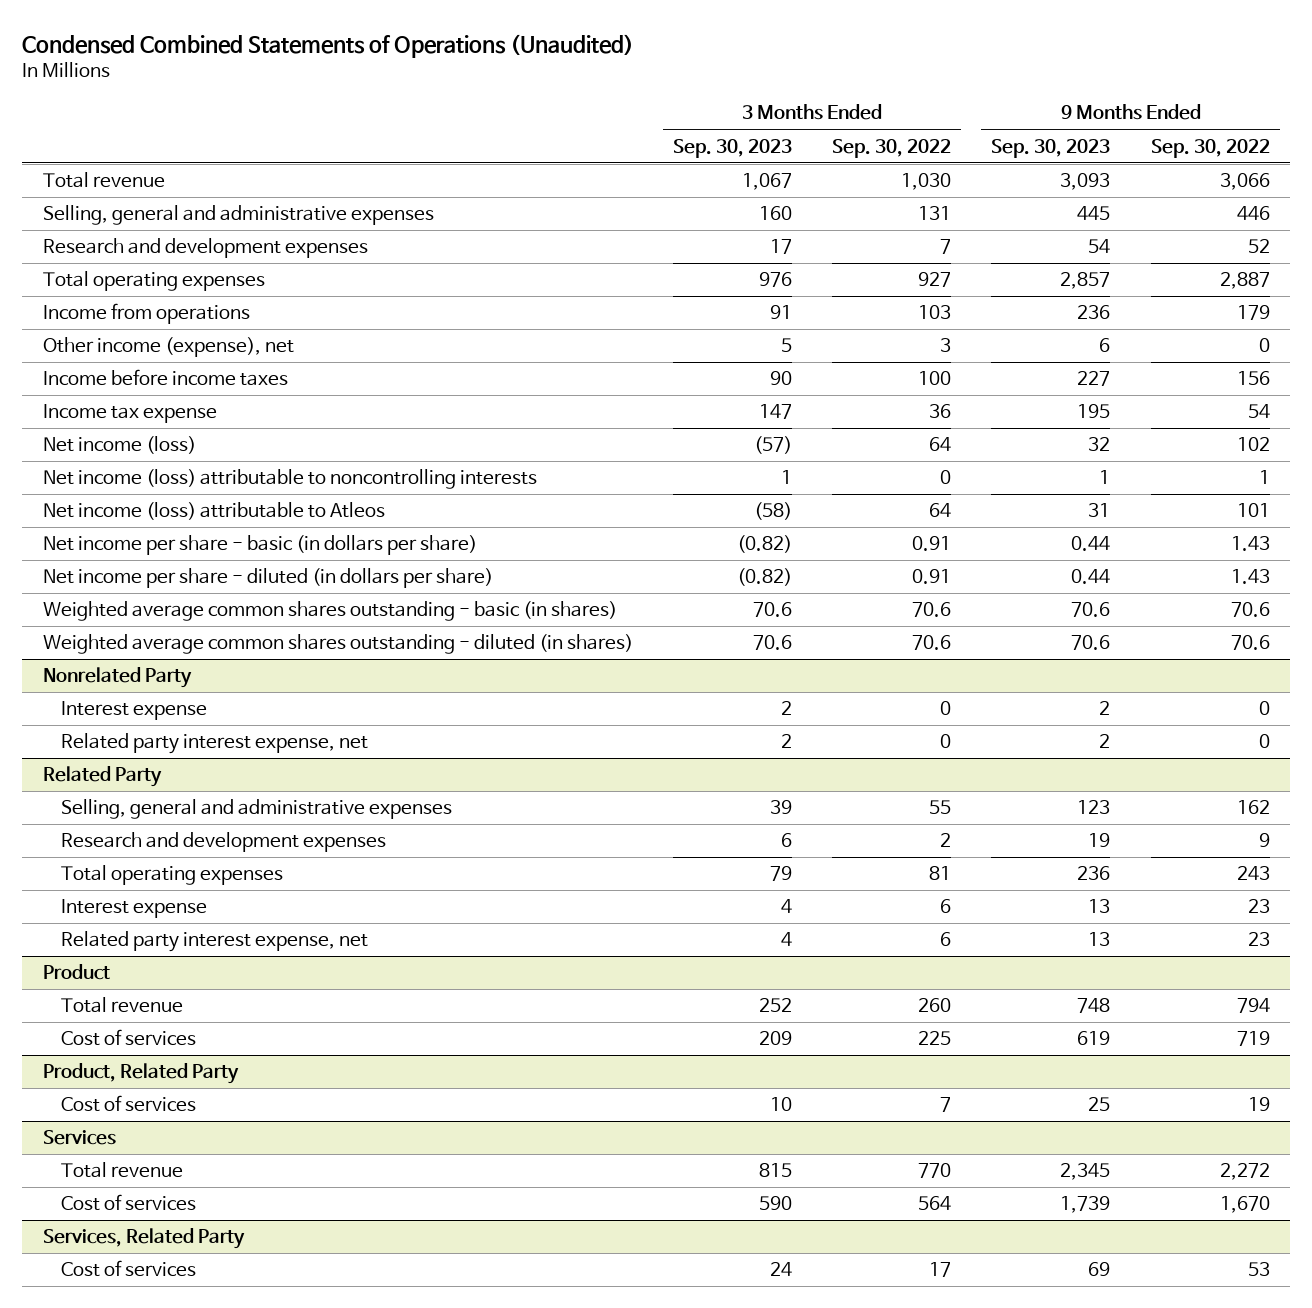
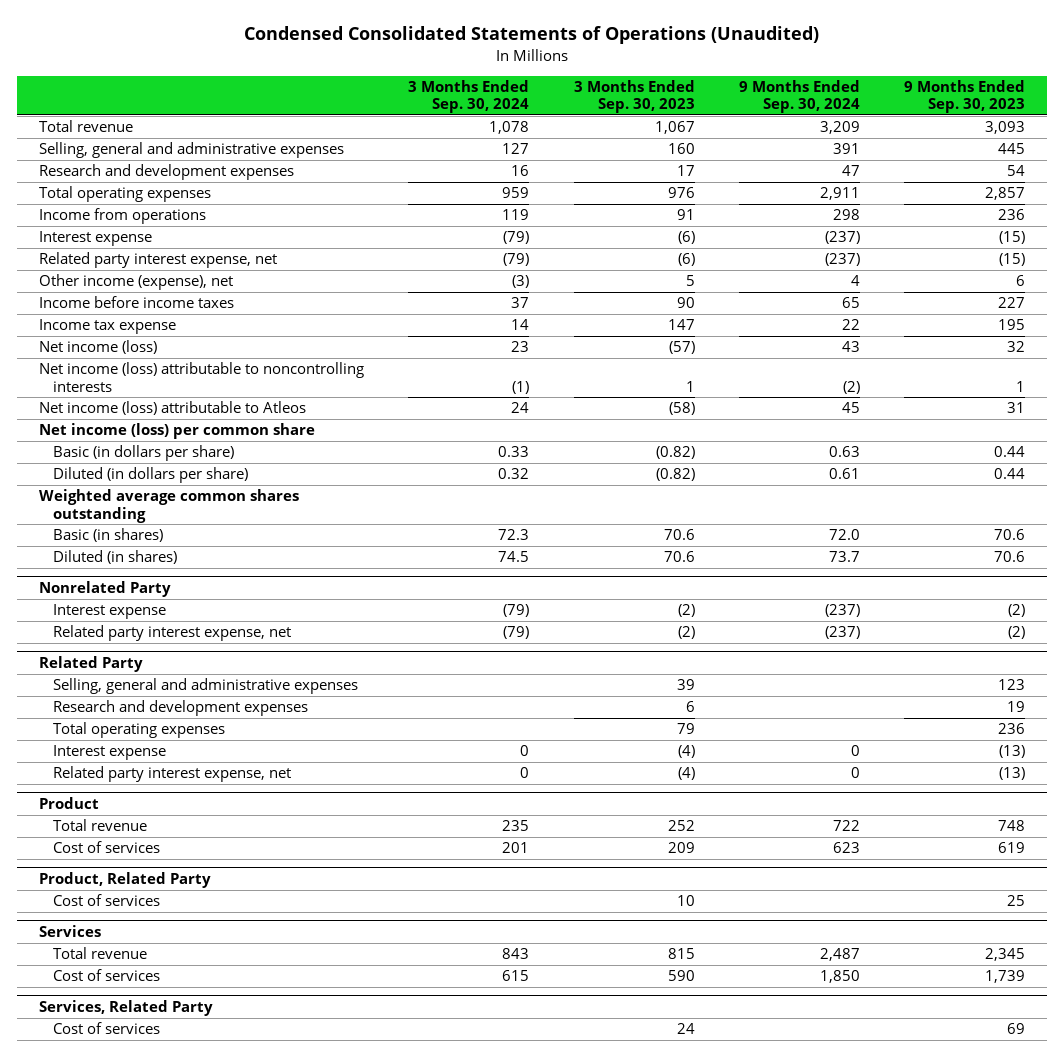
[22,33,635,58] Condensed Combined Statements of Operations (Unaudited) -> [244,26,820,45] Condensed Consolidated Statements of Operations (Unaudited)
[832,138,952,158] Sep. 30, 2022 -> none
[1150,138,1270,158] Sep. 30, 2022 -> none
none -> [408,79,530,114] 3 Months Ended Sep. 30, 2024
none -> [738,79,860,114] 9 Months Ended Sep. 30, 2024
none -> [39,231,153,247] Interest expense
none -> [39,252,278,269] Related party interest expense, net
none -> [39,423,316,440] Net income (loss) per common share
[42,535,477,556] Net income per share - basic (in dollars per share) -> [52,445,234,462] Basic (in dollars per share)
[42,568,493,589] Net income per share - diluted (in dollars per share) -> [52,467,248,484] Diluted (in dollars per share)
none -> [39,489,300,523] Weighted average common shares outstanding
[42,601,617,622] Weighted average common shares outstanding - basic (in shares) -> [52,528,163,543] Basic (in shares)
[42,634,633,655] Weighted average common shares outstanding - diluted (in shares) -> [52,550,177,565] Diluted (in shares)
[780,701,792,716] 2 -> [677,604,695,618] (2)
[1099,701,1111,716] 2 -> [1008,604,1026,618] (2)
[780,734,792,749] 2 -> [677,626,695,640] (2)
[1099,734,1111,749] 2 -> [1008,626,1026,640] (2)
[780,899,792,914] 4 -> [677,745,695,759] (4)
[1088,899,1111,914] 13 -> [999,745,1026,759] (13)
[780,932,792,947] 4 -> [677,767,695,781] (4)
[1088,932,1111,947] 13 -> [999,767,1026,781] (13)

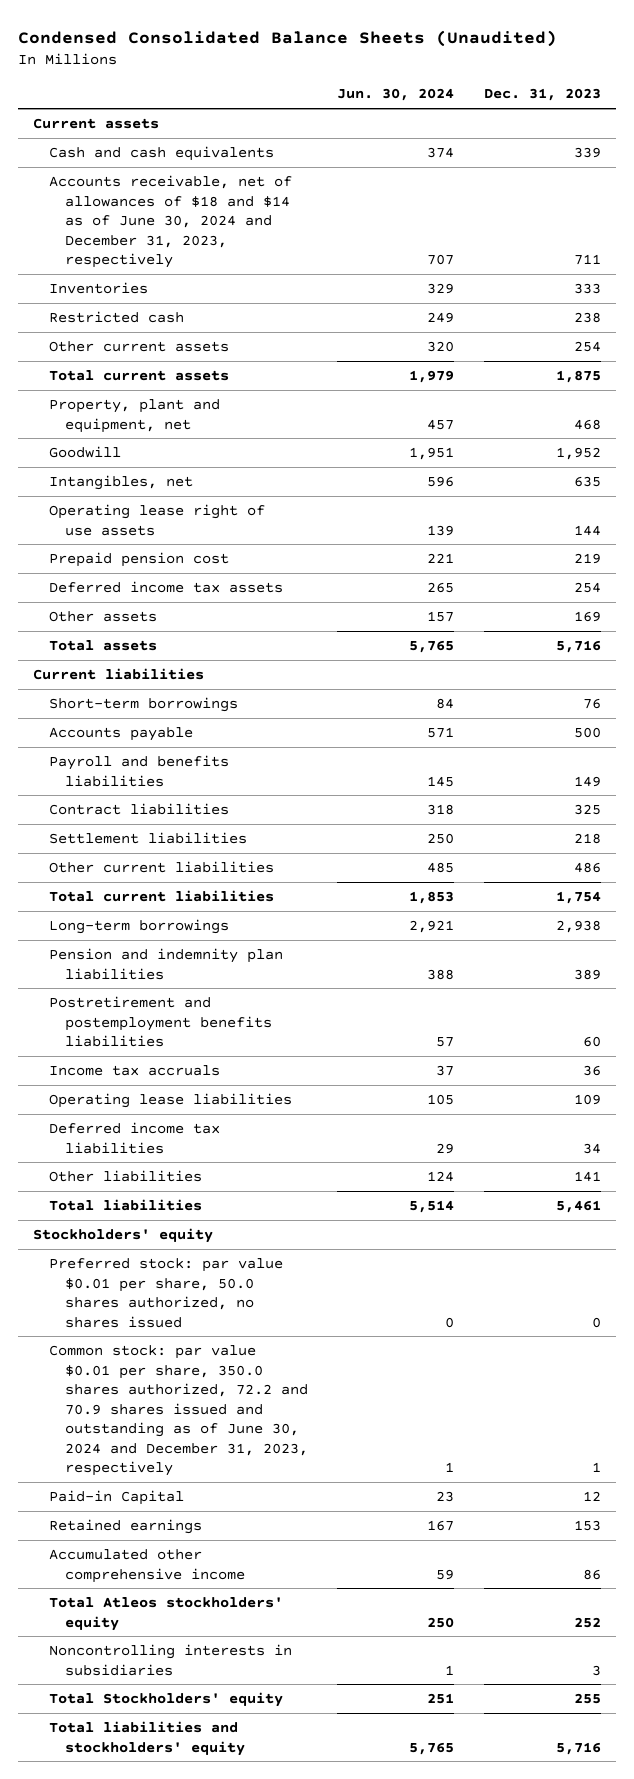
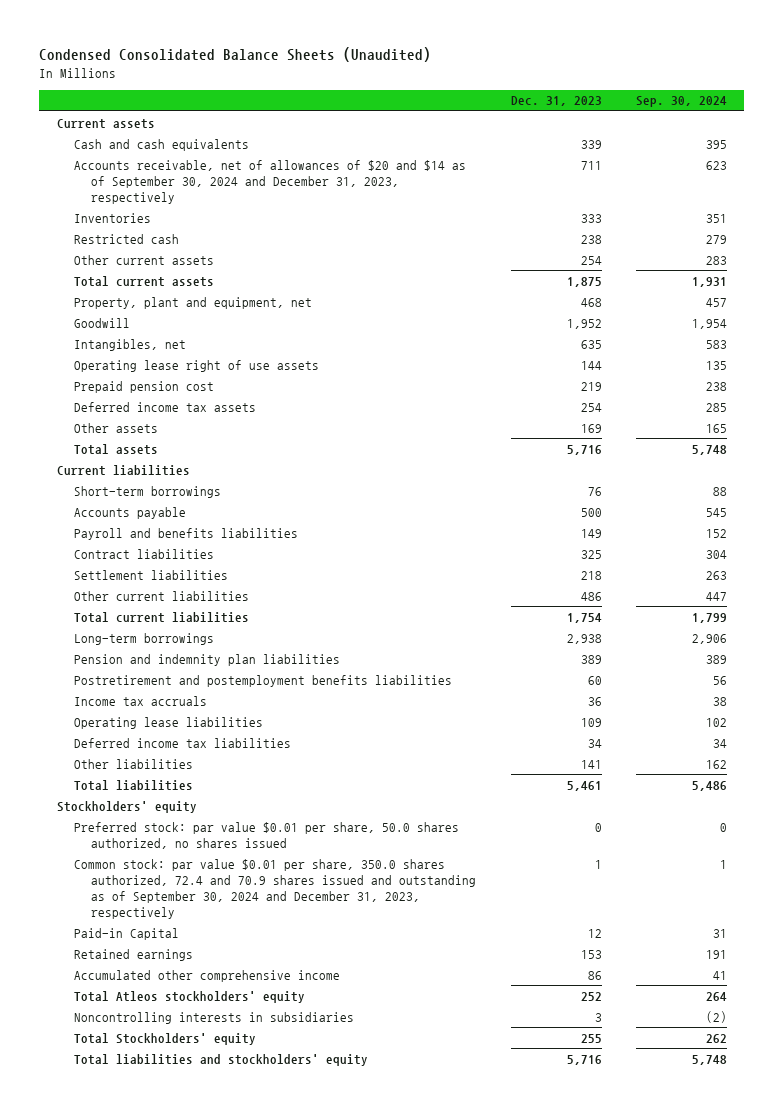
[337,88,455,102] Jun. 30, 2024 -> none
none -> [636,96,728,108] Sep. 30, 2024
[48,175,292,269] Accounts receivable, net of allowances of $18 and $14 as of June 30, 2024 and December 31, 2023, respectively -> [73,159,466,204] Accounts receivable, net of allowances of $20 and $14 as of September 30, 2024 and December 31, 2023, respectively
[48,1345,308,1477] Common stock: par value $0.01 per share, 350.0 shares authorized, 72.2 and 70.9 shares issued and outstanding as of June 30, 2024 and December 31, 2023, respectively -> [73,858,477,919] Common stock: par value $0.01 per share, 350.0 shares authorized, 72.4 and 70.9 shares issued and outstanding as of September 30, 2024 and December 31, 2023, respectively

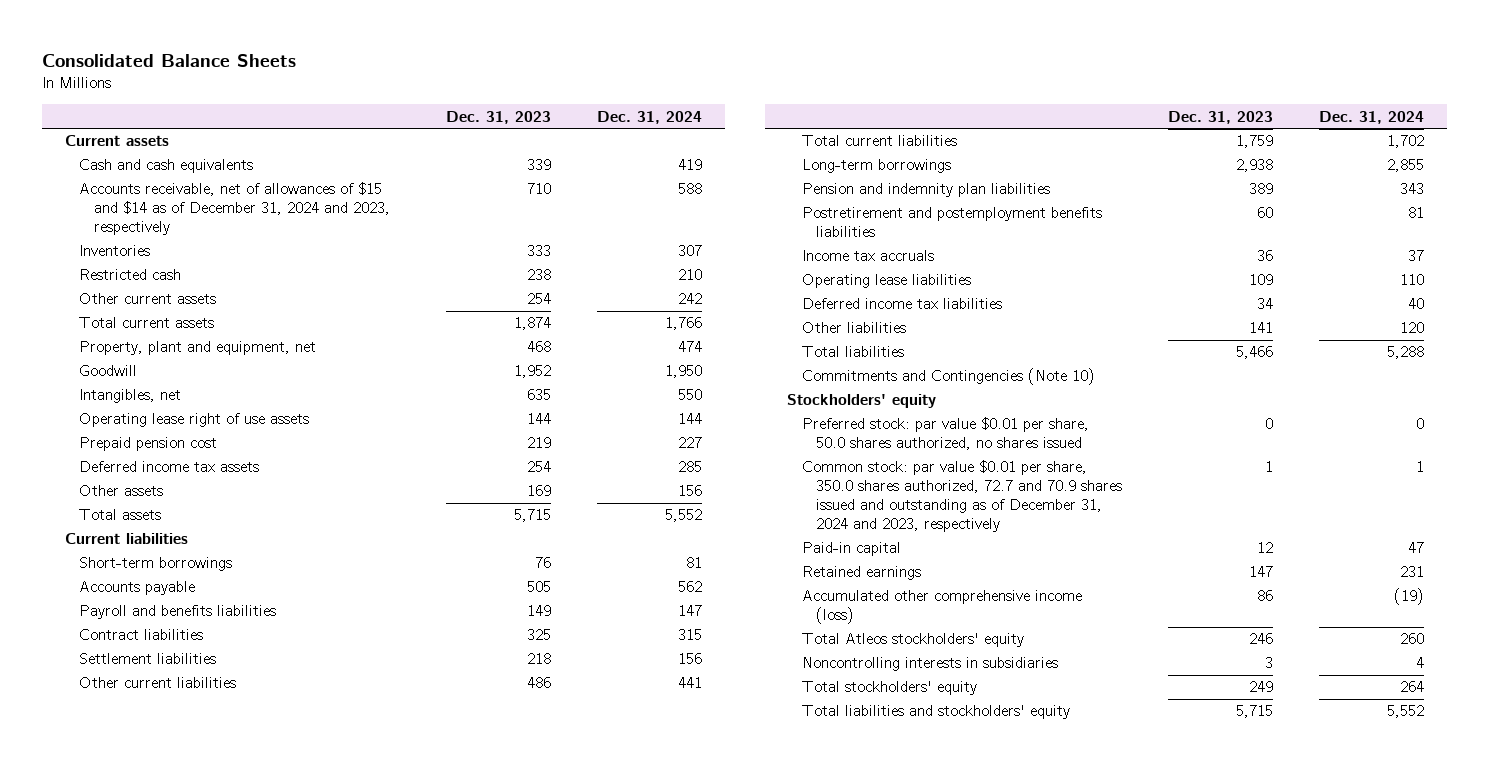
[39,47,432,63] Condensed Consolidated Balance Sheets (Unaudited) -> [41,53,296,67] Consolidated Balance Sheets
[636,96,728,108] Sep. 30, 2024 -> none
none -> [596,110,702,124] Dec. 31, 2024
[73,159,466,204] Accounts receivable, net of allowances of $20 and $14 as of September 30, 2024 and December 31, 2023, respectively -> [79,182,390,236] Accounts receivable, net of allowances of $15 and $14 as of December 31, 2024 and 2023, respectively
[580,160,602,170] 711 -> [526,183,551,195] 710
[566,276,602,287] 1,875 -> [513,317,551,331] 1,874
[566,444,602,455] 5,716 -> [513,509,551,523] 5,715
[580,507,602,517] 500 -> [526,581,551,593] 505
[566,612,602,623] 1,754 -> [1236,135,1274,149] 1,759
[566,780,602,791] 5,461 -> [1236,346,1274,360] 5,466
none -> [801,368,1095,386] Commitments and Contingencies (Note 10)
[73,858,477,919] Common stock: par value $0.01 per share, 350.0 shares authorized, 72.4 and 70.9 shares issued and outstanding as of September 30, 2024 and December 31, 2023, respectively -> [801,460,1123,533] Common stock: par value $0.01 per share, 350.0 shares authorized, 72.7 and 70.9 shares issued and outstanding as of December 31, 2024 and 2023, respectively
[73,927,179,940] Paid-in Capital -> [801,542,901,557] Paid-in capital
[580,949,602,959] 153 -> [1249,566,1274,578] 147
[73,969,340,982] Accumulated other comprehensive income -> [801,590,1082,625] Accumulated other comprehensive income (loss)
[580,991,602,1001] 252 -> [1249,633,1274,645] 246
[73,1032,256,1045] Total Stockholders' equity -> [801,681,977,696] Total stockholders' equity
[580,1033,602,1043] 255 -> [1249,681,1274,693] 249
[566,1054,602,1065] 5,716 -> [1236,705,1274,719] 5,715

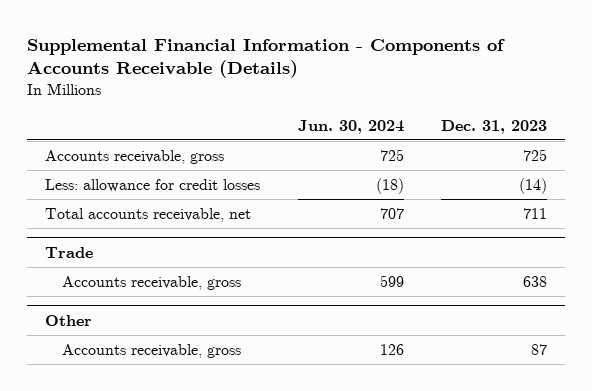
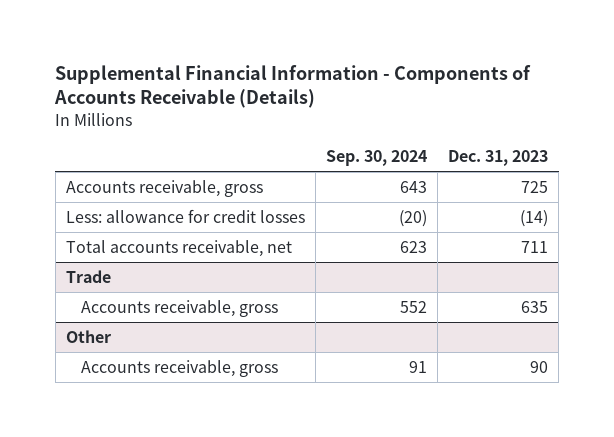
[297,119,404,134] Jun. 30, 2024 -> none
none -> [326,150,428,167] Sep. 30, 2024
[522,275,547,287] 638 -> [521,300,549,313] 635
[530,343,547,355] 87 -> [530,360,549,373] 90

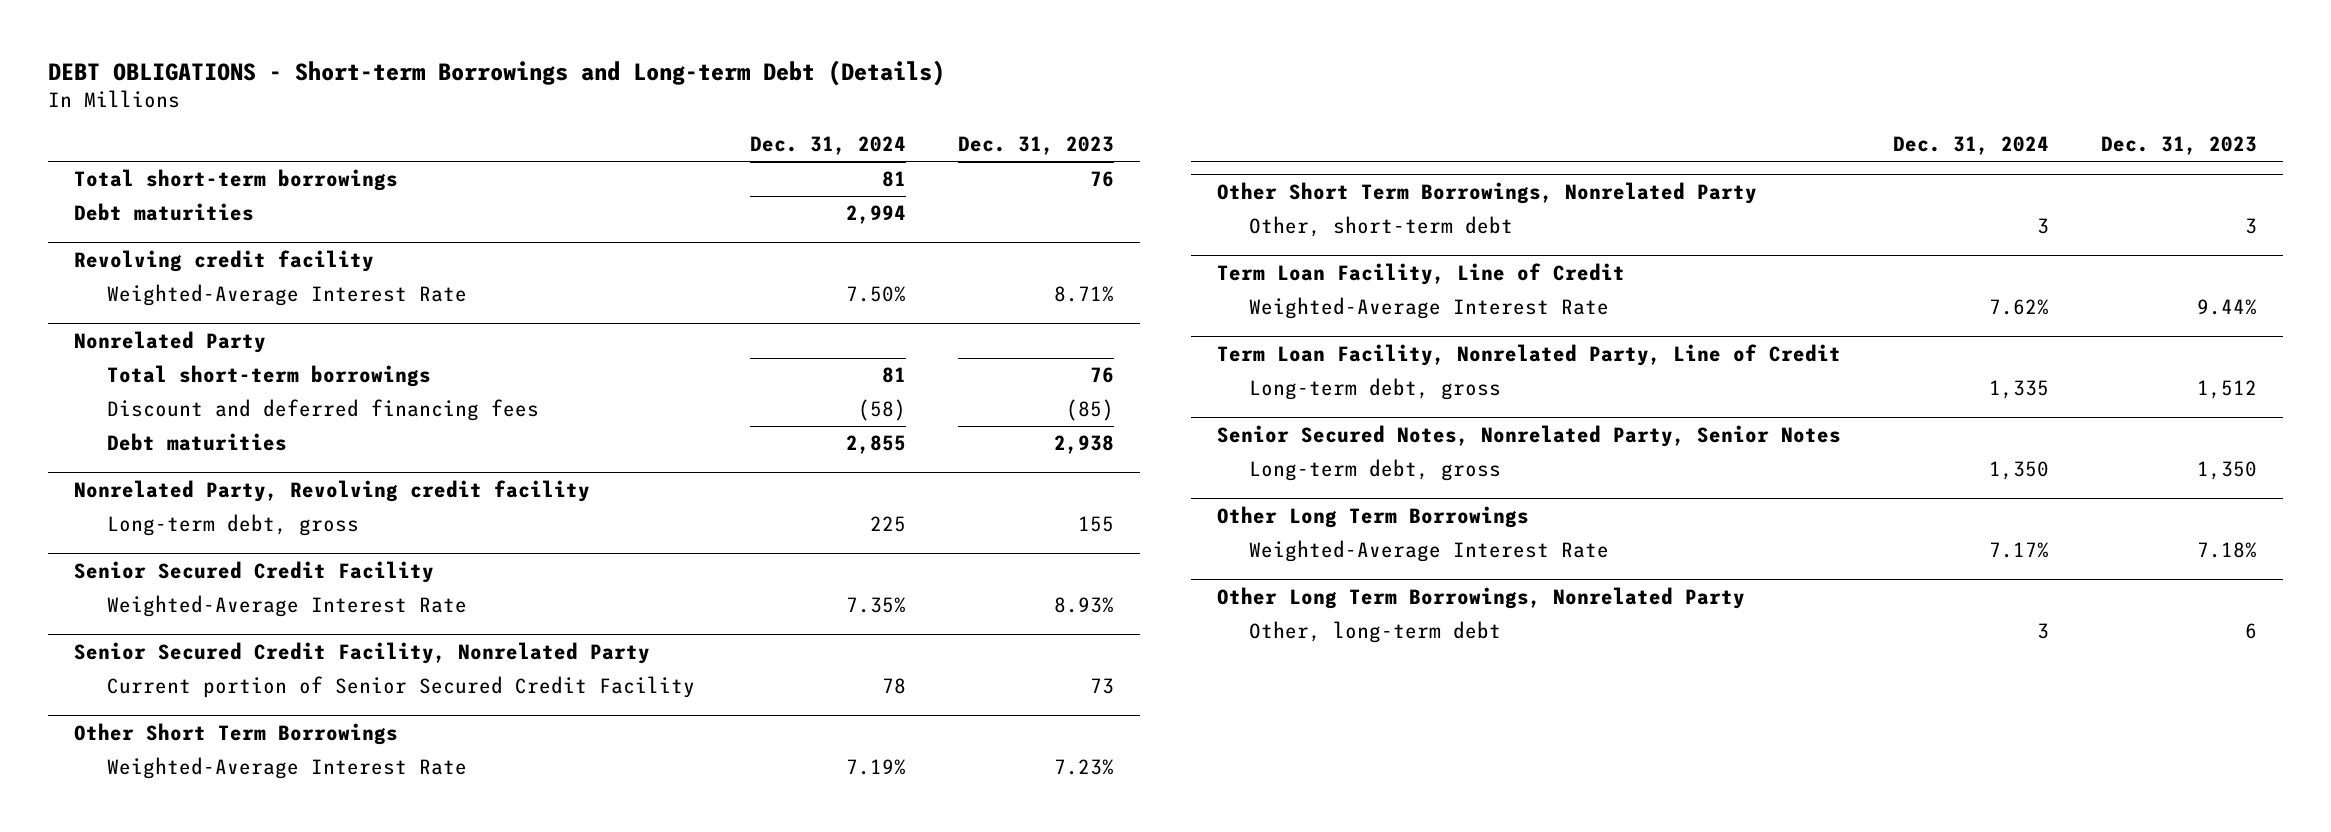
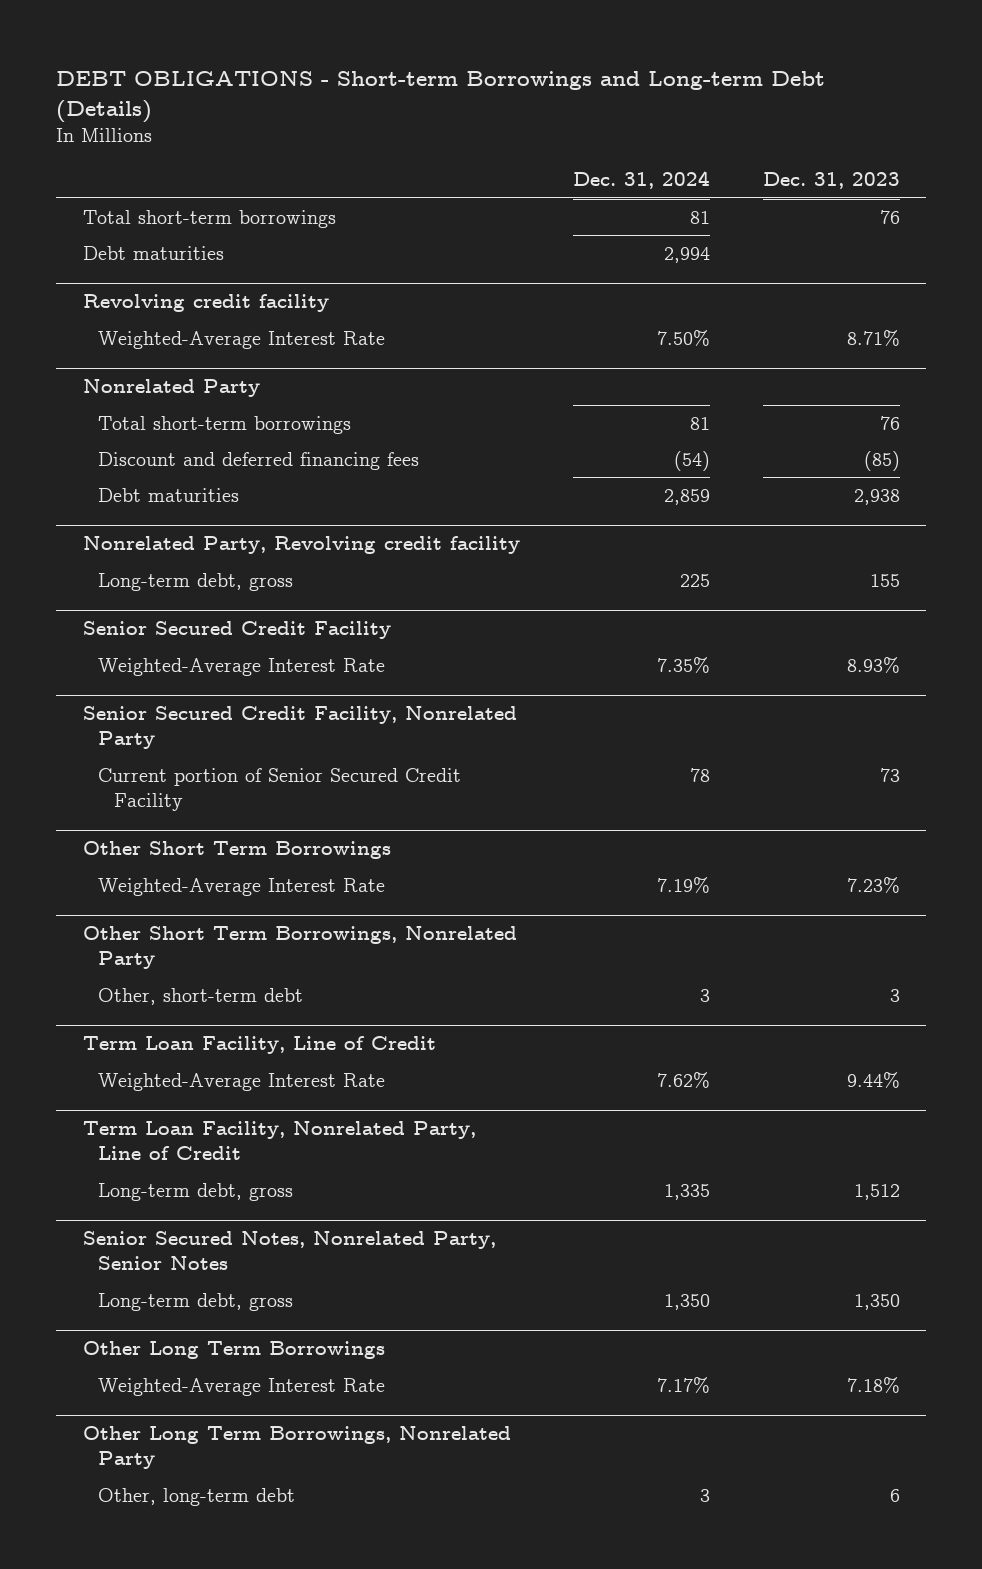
[858,398,907,421] (58) -> [673,450,710,471] (54)
[846,434,907,454] 2,855 -> [663,488,710,505] 2,859

